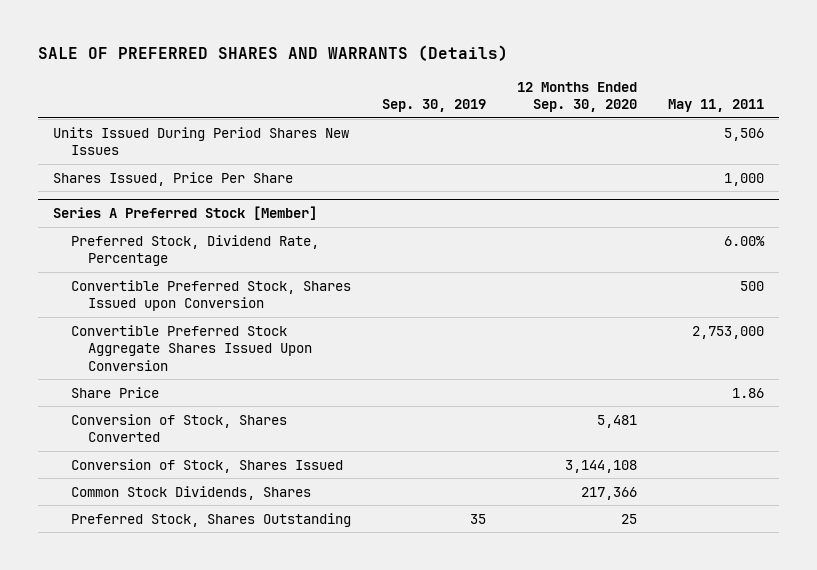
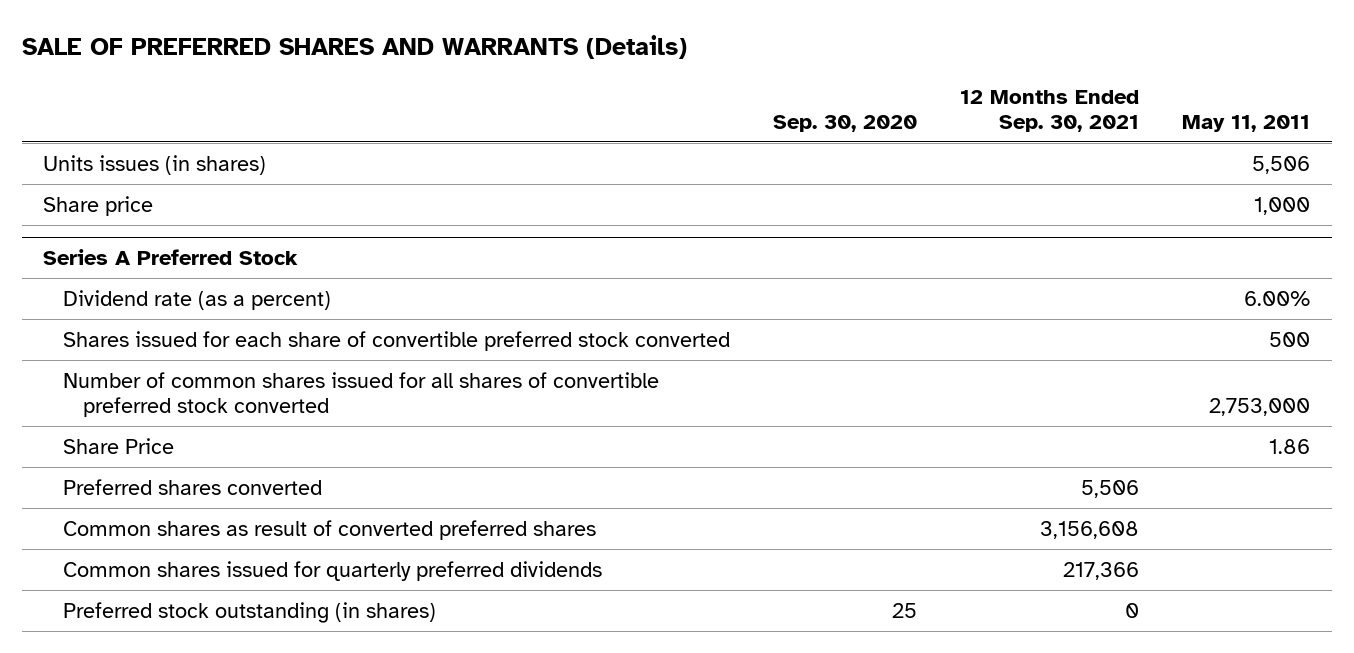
[381,99,486,113] Sep. 30, 2019 -> none
[516,81,637,113] 12 Months Ended Sep. 30, 2020 -> none
none -> [773,114,918,132] Sep. 30, 2020
none -> [960,89,1140,132] 12 Months Ended Sep. 30, 2021
[53,126,350,156] Units Issued During Period Shares New Issues -> [43,154,267,175] Units issues (in shares)
[53,171,294,186] Shares Issued, Price Per Share -> [43,195,154,216] Share price
[53,206,318,221] Series A Preferred Stock [Member] -> [43,249,299,266] Series A Preferred Stock
[70,234,319,267] Preferred Stock, Dividend Rate, Percentage -> [63,289,332,310] Dividend rate (as a percent)
[70,279,351,312] Convertible Preferred Stock, Shares Issued upon Conversion -> [63,330,731,351] Shares issued for each share of convertible preferred stock converted
[70,324,313,371] Convertible Preferred Stock Aggregate Shares Issued Upon Conversion -> [63,371,660,417] Number of common shares issued for all shares of convertible preferred stock converted
[70,413,287,443] Conversion of Stock, Shares Converted -> [63,478,323,495] Preferred shares converted
[70,458,343,473] Conversion of Stock, Shares Issued -> [63,519,597,540] Common shares as result of converted preferred shares
[70,485,311,500] Common Stock Dividends, Shares -> [63,560,603,581] Common shares issued for quarterly preferred dividends
[70,512,351,527] Preferred Stock, Shares Outstanding -> [63,601,437,623] Preferred stock outstanding (in shares)

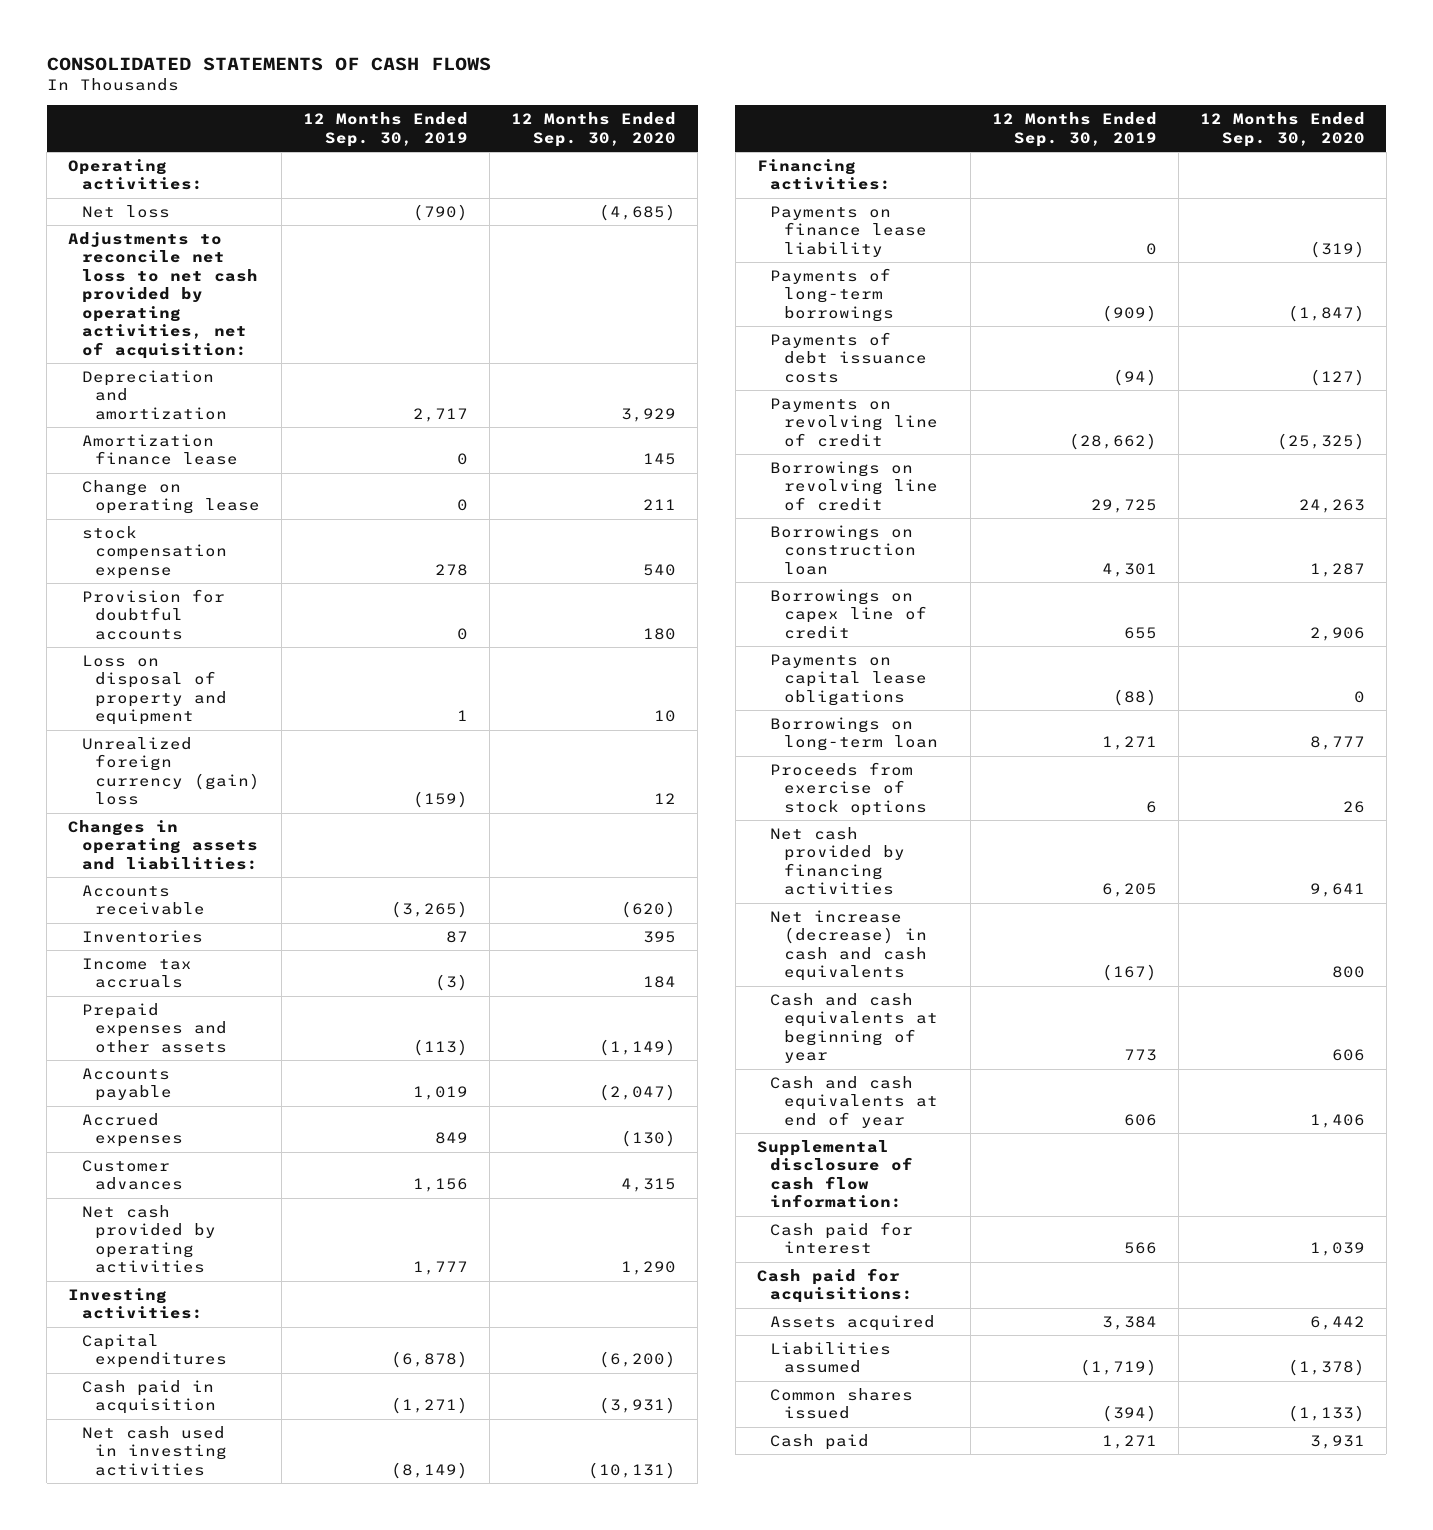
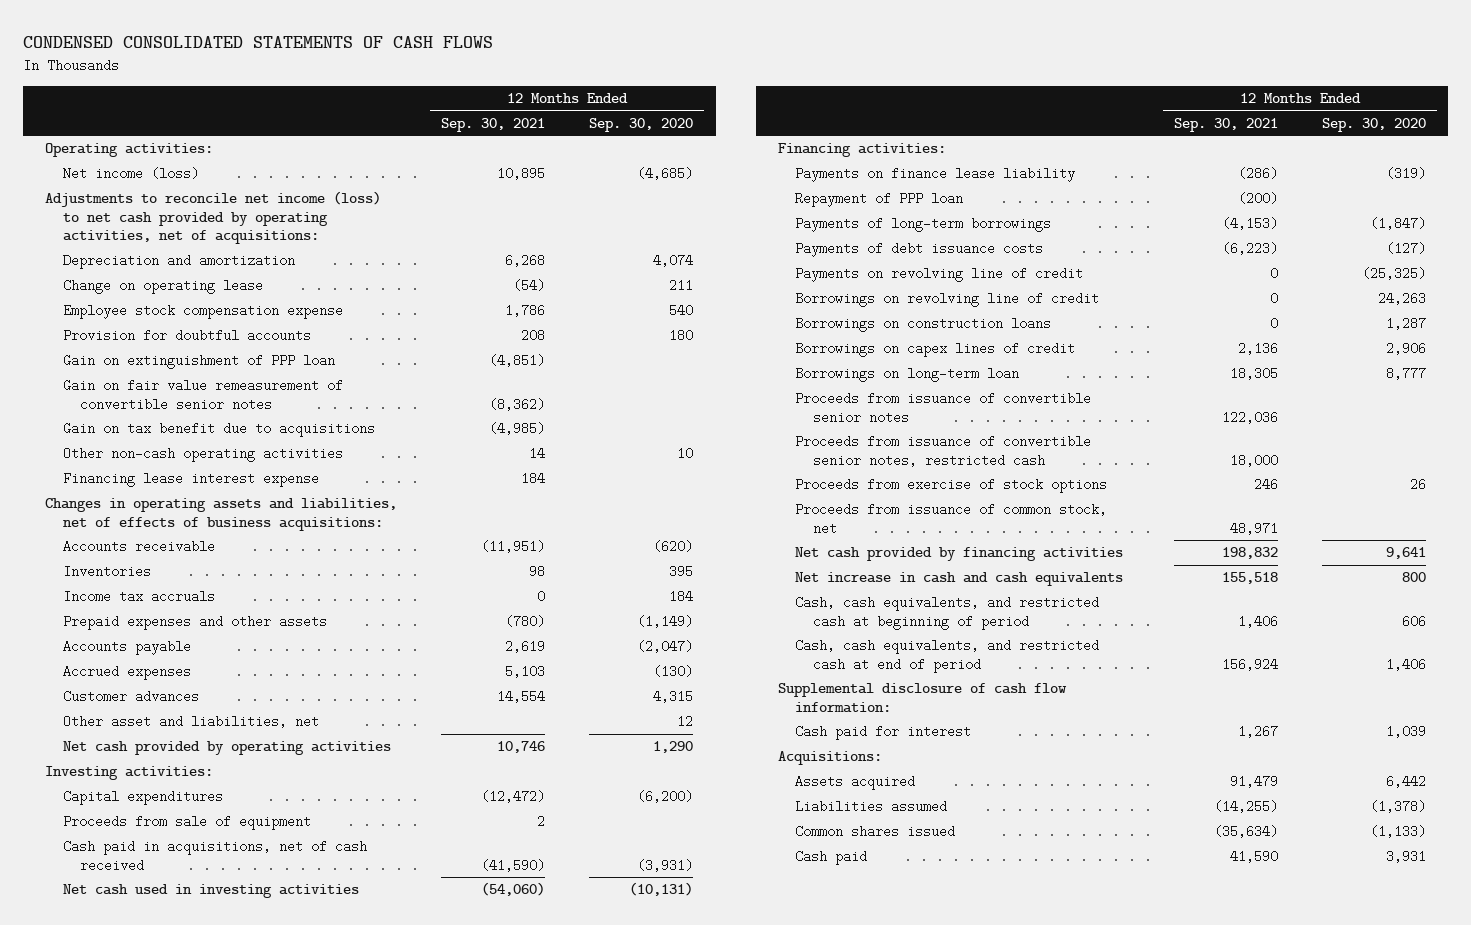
[46,56,491,71] CONSOLIDATED STATEMENTS OF CASH FLOWS -> [23,36,494,49] CONDENSED CONSOLIDATED STATEMENTS OF CASH FLOWS
[303,112,469,147] 12 Months Ended Sep. 30, 2019 -> none
none -> [441,118,546,133] Sep. 30, 2021
[81,433,239,466] Amortization finance lease -> none
[81,204,170,218] Net loss -> [62,167,199,181] Net income (loss)
[67,231,258,359] Adjustments to reconcile net loss to net cash provided by operating activities, net of acquisition: -> [45,191,382,245] Adjustments to reconcile net income (loss) to net cash provided by operating activities, net of acquisitions:
[621,407,677,422] 3,929 -> [653,254,694,268] 4,074
[81,525,228,579] stock compensation expense -> [62,304,343,320] Employee stock compensation expense
[81,654,228,726] Loss on disposal of property and equipment -> none
[81,736,261,806] Unrealized foreign currency (gain) loss -> none
none -> [62,354,335,370] Gain on extinguishment of PPP loan
none -> [62,379,343,411] Gain on fair value remeasurement of convertible senior notes
none -> [62,422,375,438] Gain on tax benefit due to acquisitions
none -> [62,447,343,463] Other non-cash operating activities
none -> [62,472,319,488] Financing lease interest expense
[67,819,258,870] Changes in operating assets and liabilities: -> [45,498,398,531] Changes in operating assets and liabilities, net of effects of business acquisitions:
none -> [62,715,319,729] Other asset and liabilities, net
none -> [62,815,311,831] Proceeds from sale of equipment
[81,1379,217,1415] Cash paid in acquisition -> [62,840,367,872] Cash paid in acquisitions, net of cash received
none -> [795,192,964,208] Repayment of PPP loan
[770,653,927,706] Payments on capital lease obligations -> none
[770,524,916,575] Borrowings on construction loan -> [795,317,1052,333] Borrowings on construction loans
[770,588,927,639] Borrowings on capex line of credit -> [795,342,1076,358] Borrowings on capex lines of credit
none -> [795,392,1092,424] Proceeds from issuance of convertible senior notes
none -> [795,435,1092,467] Proceeds from issuance of convertible senior notes, restricted cash
none -> [795,503,1108,535] Proceeds from issuance of common stock, net
[770,909,927,982] Net increase (decrease) in cash and cash equivalents -> [795,572,1124,587] Net increase in cash and cash equivalents
[770,992,938,1064] Cash and cash equivalents at beginning of year -> [795,596,1100,630] Cash, cash equivalents, and restricted cash at beginning of period
[770,1075,938,1128] Cash and cash equivalents at end of year -> [795,639,1100,673] Cash, cash equivalents, and restricted cash at end of period
[756,1267,914,1304] Cash paid for acquisitions: -> [777,751,882,766] Acquisitions:

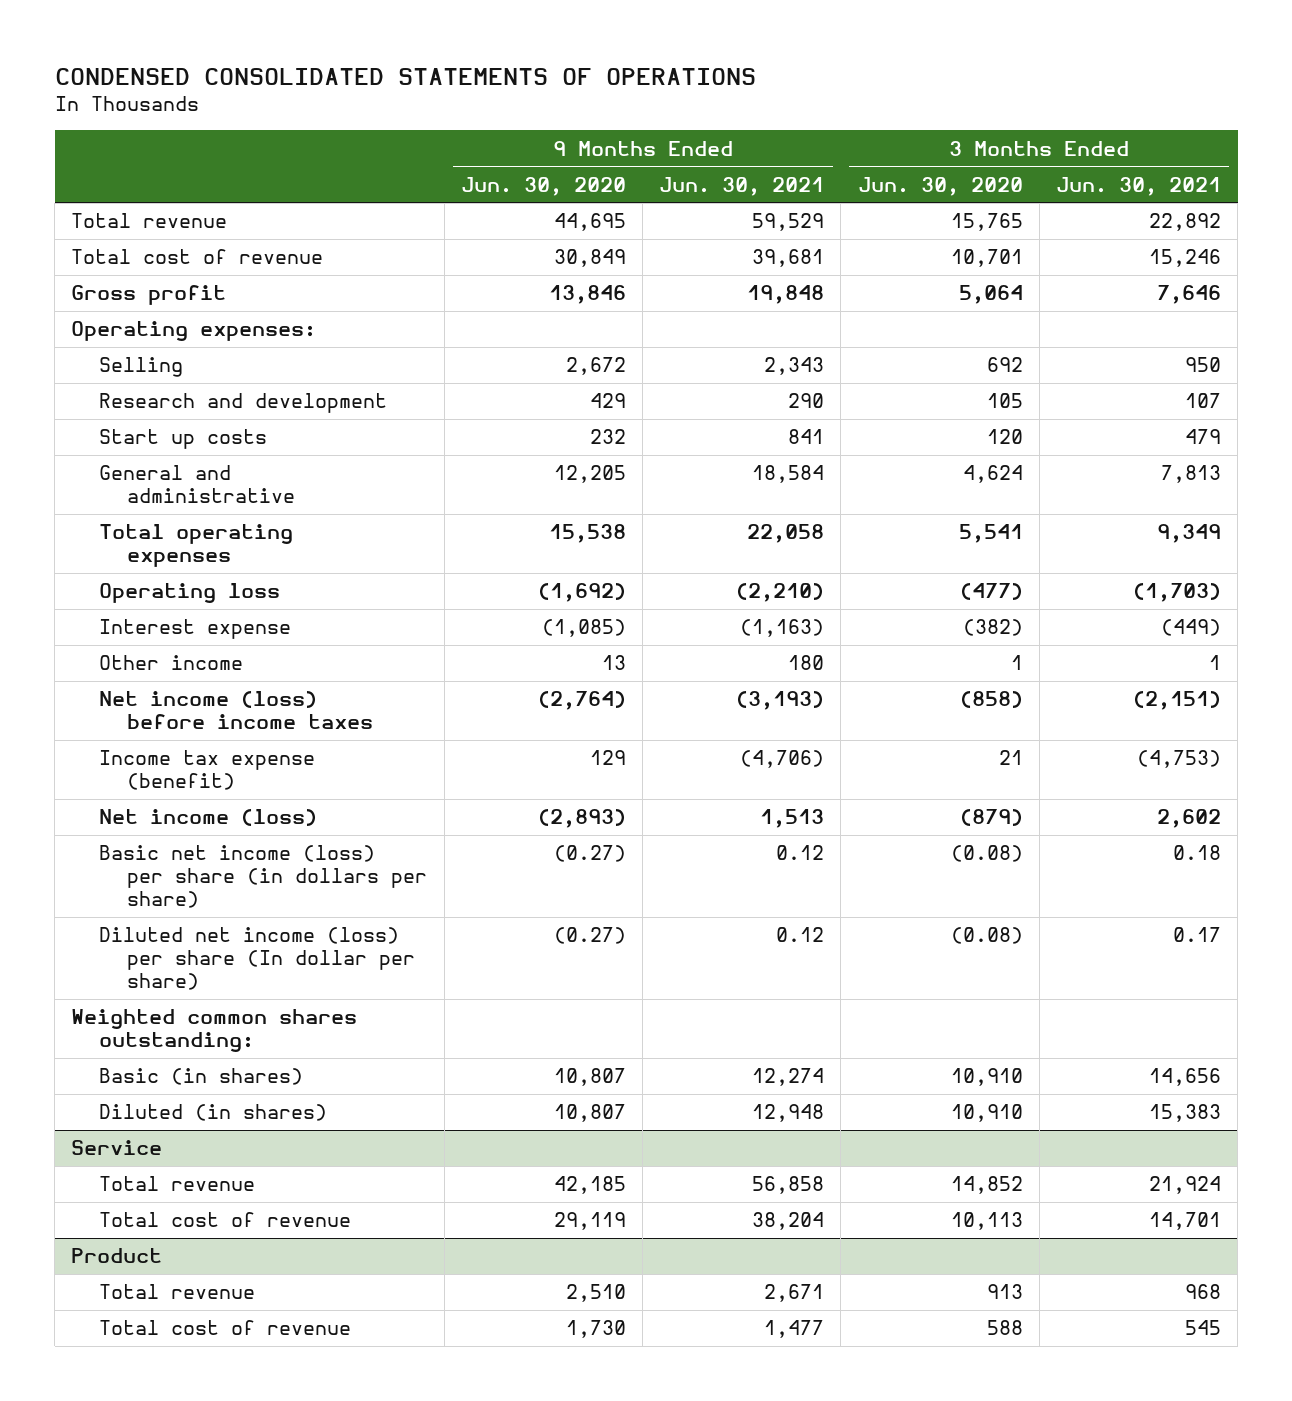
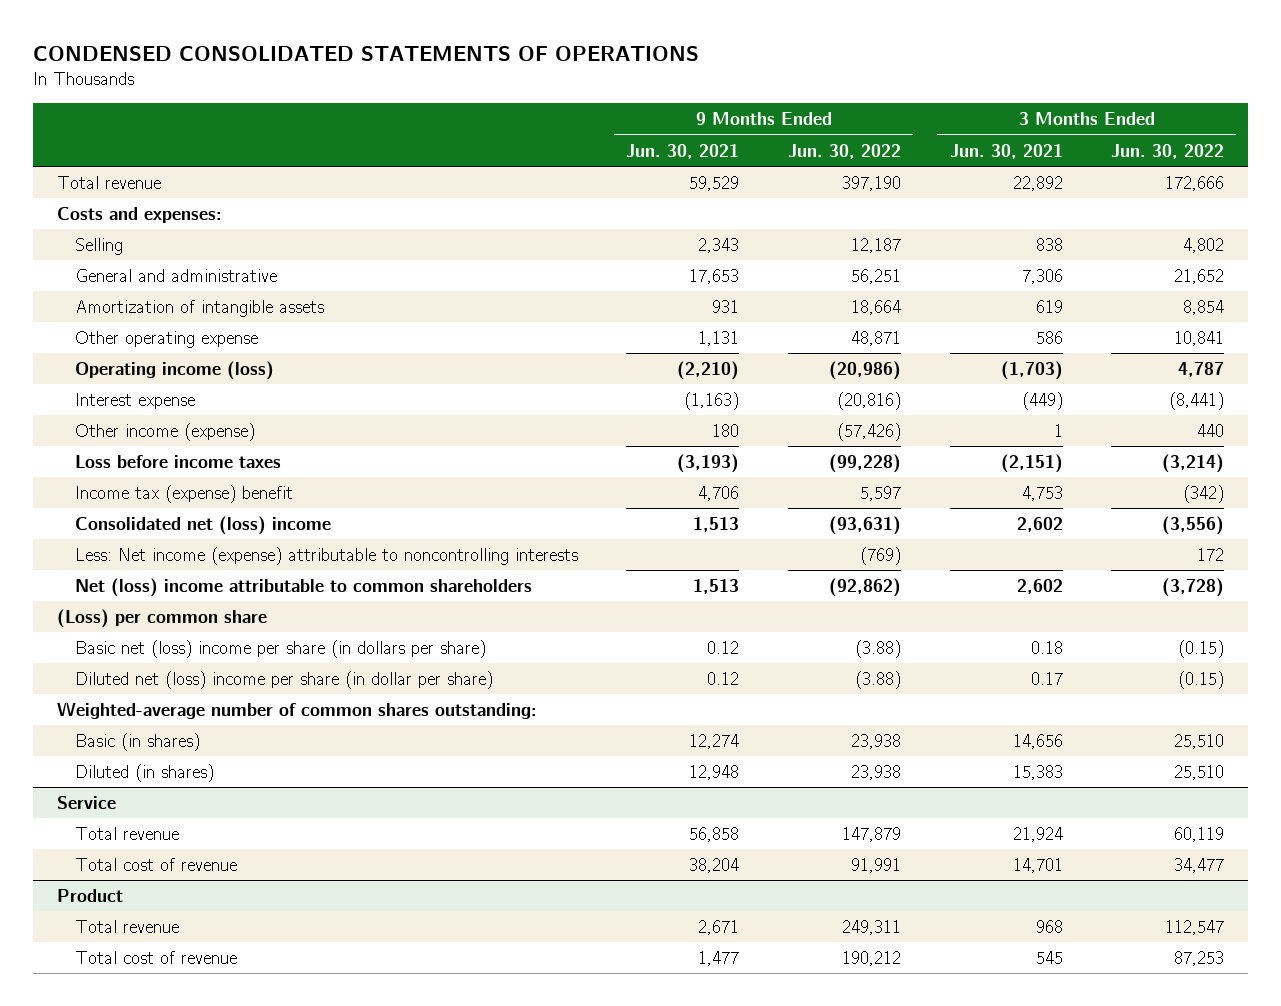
[460,176,626,196] Jun. 30, 2020 -> none
[857,176,1023,196] Jun. 30, 2020 -> none
none -> [787,143,901,159] Jun. 30, 2022
none -> [1111,143,1225,159] Jun. 30, 2022
[71,249,324,265] Total cost of revenue -> none
[71,285,227,306] Gross profit -> none
[99,393,388,414] Research and development -> none
[99,429,268,450] Start up costs -> none
[99,524,294,568] Total operating expenses -> none
[71,321,317,342] Operating expenses: -> [56,206,222,223] Costs and expenses:
[1185,357,1222,373] 950 -> [1035,237,1063,251] 838
[752,465,825,484] 18,584 -> [689,268,740,284] 17,653
[1161,465,1222,484] 7,813 -> [1021,268,1063,284] 7,306
none -> [74,299,324,317] Amortization of intangible assets
none -> [74,330,258,348] Other operating expense
[99,583,281,604] Operating loss -> [74,360,274,380] Operating income (loss)
[99,655,244,671] Other income -> [74,422,255,441] Other income (expense)
[99,691,374,730] Net income (loss) before income taxes -> [74,454,281,468] Loss before income taxes
[99,750,316,791] Income tax expense (benefit) -> [74,484,293,503] Income tax (expense) benefit
[740,750,825,769] (4,706) -> [698,485,740,501] 4,706
[1137,750,1222,769] (4,753) -> [1021,485,1063,501] 4,753
none -> [74,515,331,535] Consolidated net (loss) income
none -> [74,546,578,565] Less: Net income (expense) attributable to noncontrolling interests
[99,809,318,827] Net income (loss) -> [74,577,532,597] Net (loss) income attributable to common shareholders
none -> [56,608,267,628] (Loss) per common share
[99,845,428,909] Basic net income (loss) per share (in dollars per share) -> [74,639,486,658] Basic net (loss) income per share (in dollars per share)
[99,927,416,991] Diluted net income (loss) per share (In dollar per share) -> [74,670,493,689] Diluted net (loss) income per share (in dollar per share)
[71,1009,358,1053] Weighted common shares outstanding: -> [56,700,537,719] Weighted-average number of common shares outstanding:

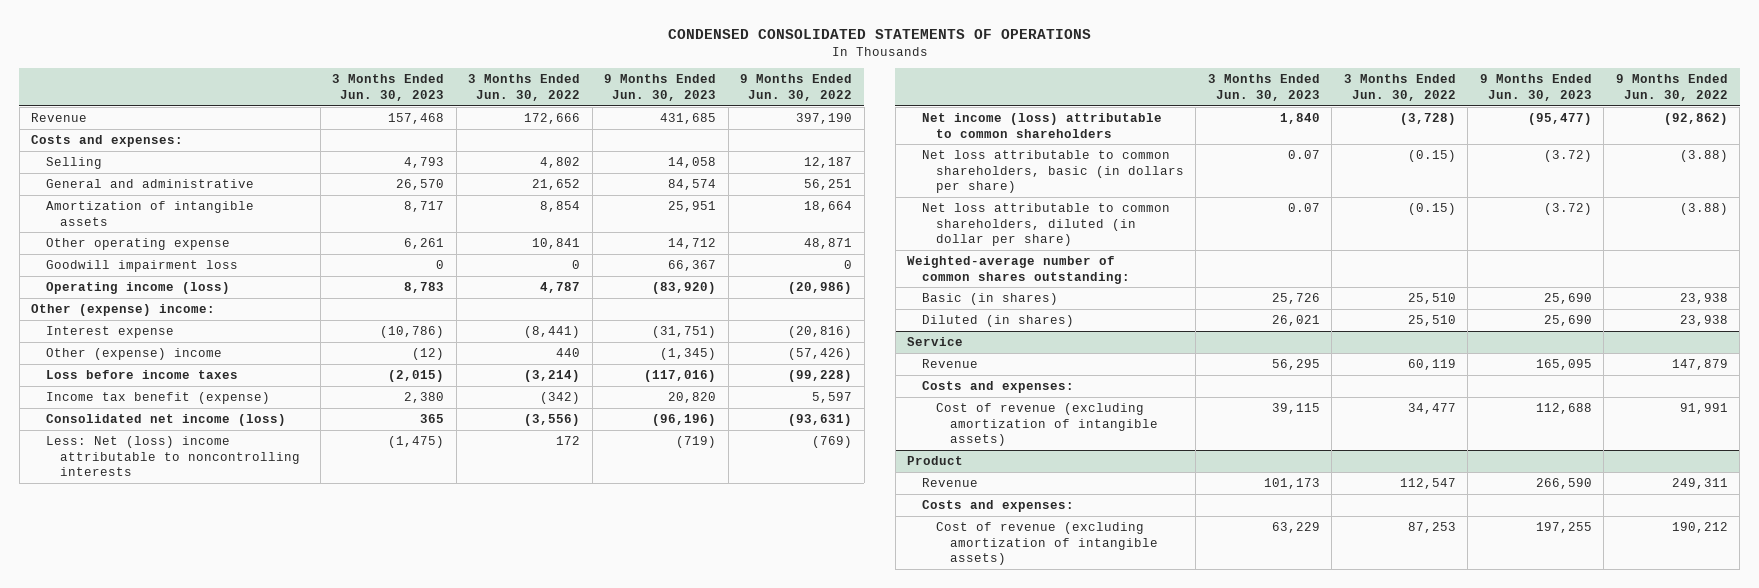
[626,143,740,159] Jun. 30, 2021 -> none
[949,143,1063,159] Jun. 30, 2021 -> none
none -> [332,74,445,101] 3 Months Ended Jun. 30, 2023
none -> [604,74,717,101] 9 Months Ended Jun. 30, 2023
[56,175,161,189] Total revenue -> [31,113,88,123] Revenue
none -> [45,260,238,273] Goodwill impairment loss
none -> [31,304,216,317] Other (expense) income:
[74,422,255,441] Other income (expense) -> [45,348,222,361] Other (expense) income
[56,608,267,628] (Loss) per common share -> none
[74,484,293,503] Income tax (expense) benefit -> [45,392,270,405] Income tax benefit (expense)
[74,515,331,535] Consolidated net (loss) income -> [45,414,286,427] Consolidated net income (loss)
[74,546,578,565] Less: Net income (expense) attributable to noncontrolling interests -> [45,436,301,477] Less: Net (loss) income attributable to noncontrolling interests
[74,577,532,597] Net (loss) income attributable to common shareholders -> [921,113,1162,138] Net income (loss) attributable to common shareholders
[74,639,486,658] Basic net (loss) income per share (in dollars per share) -> [921,150,1184,194] Net loss attributable to common shareholders, basic (in dollars per share)
[74,670,493,689] Diluted net (loss) income per share (in dollar per share) -> [921,203,1170,247] Net loss attributable to common shareholders, diluted (in dollar per share)
[74,826,179,840] Total revenue -> [921,359,978,369] Revenue
none -> [921,381,1074,394] Costs and expenses:
[74,857,237,871] Total cost of revenue -> [935,403,1159,447] Cost of revenue (excluding amortization of intangible assets)
[74,919,179,933] Total revenue -> [921,478,978,488] Revenue
none -> [921,500,1074,513] Costs and expenses:
[74,950,237,964] Total cost of revenue -> [935,522,1159,566] Cost of revenue (excluding amortization of intangible assets)

